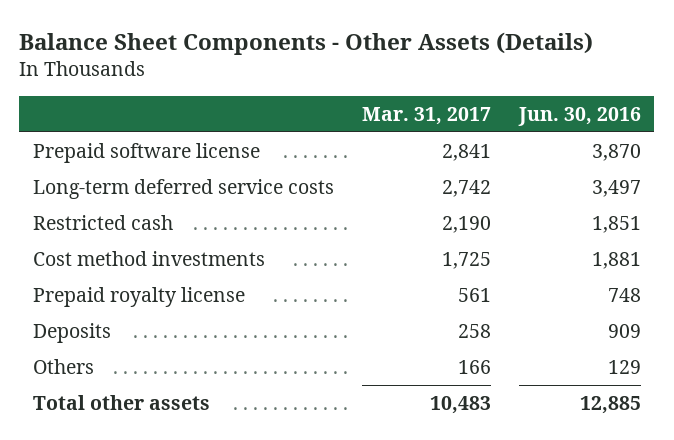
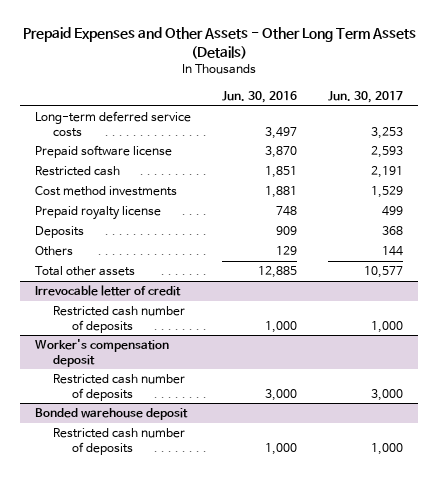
[19,31,594,55] Balance Sheet Components - Other Assets (Details) -> [22,27,416,60] Prepaid Expenses and Other Assets - Other Long Term Assets (Details)
[361,106,491,125] Mar. 31, 2017 -> none
none -> [327,90,403,103] Jun. 30, 2017
[33,142,261,163] Prepaid software license -> [35,145,173,159] Prepaid software license
none -> [35,285,182,297] Irrevocable letter of credit
none -> [53,306,186,333] Restricted cash number of deposits
none -> [35,339,170,367] Worker's compensation deposit
none -> [53,374,186,401] Restricted cash number of deposits
none -> [35,408,189,421] Bonded warehouse deposit
none -> [53,428,186,455] Restricted cash number of deposits

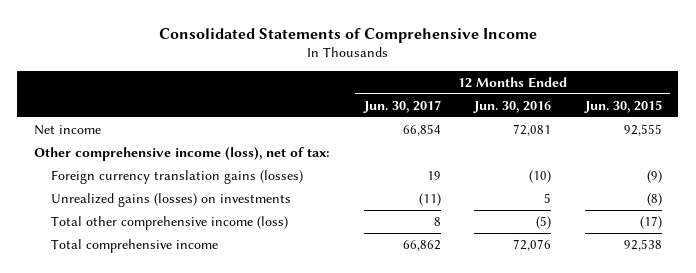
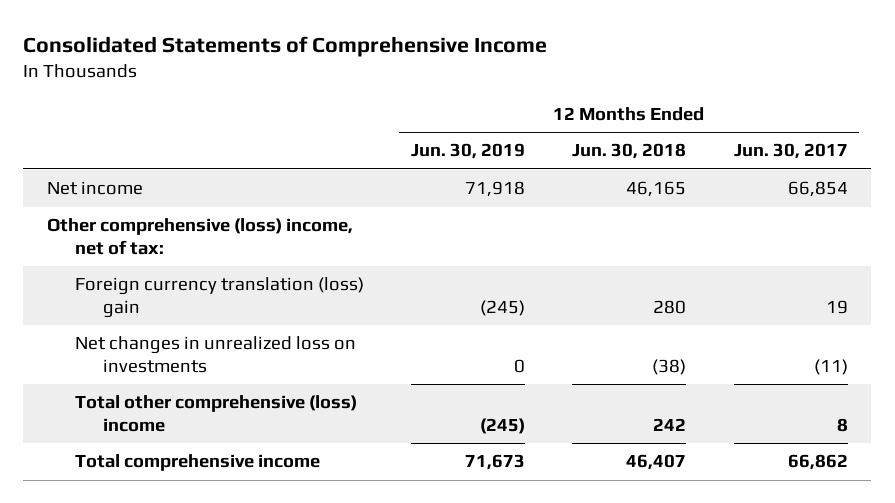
[473,100,552,113] Jun. 30, 2016 -> none
[583,99,662,113] Jun. 30, 2015 -> none
none -> [411,143,526,160] Jun. 30, 2019
none -> [572,143,687,160] Jun. 30, 2018
[34,146,331,161] Other comprehensive income (loss), net of tax: -> [46,218,353,255] Other comprehensive (loss) income, net of tax:
[51,169,304,184] Foreign currency translation gains (losses) -> [75,277,365,318] Foreign currency translation (loss) gain
[51,192,292,207] Unrealized gains (losses) on investments -> [75,336,357,373] Net changes in unrealized loss on investments
[51,215,289,230] Total other comprehensive income (loss) -> [75,395,358,432] Total other comprehensive (loss) income

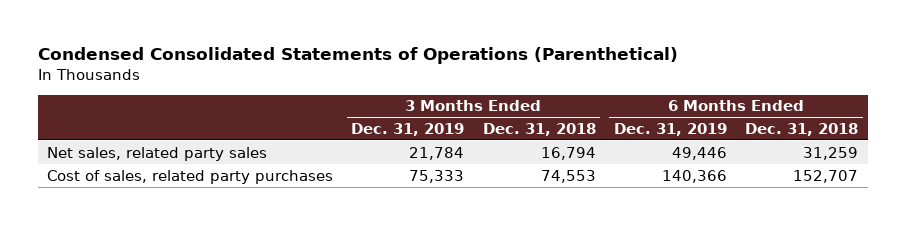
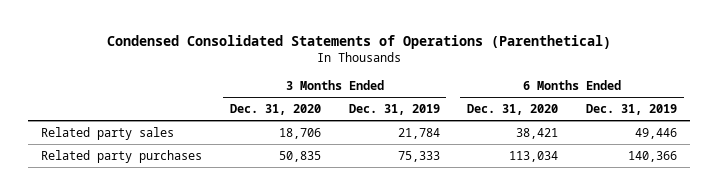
[482,122,596,136] Dec. 31, 2018 -> none
[745,122,859,136] Dec. 31, 2018 -> none
none -> [230,103,322,115] Dec. 31, 2020
none -> [467,103,559,115] Dec. 31, 2020
[46,146,267,161] Net sales, related party sales -> [41,126,175,140] Related party sales
[46,169,333,184] Cost of sales, related party purchases -> [41,149,203,163] Related party purchases

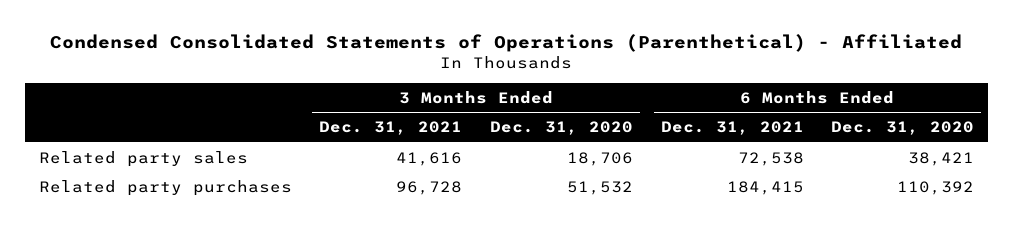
[107,35,612,50] Condensed Consolidated Statements of Operations (Parenthetical) -> [50,34,963,53] Condensed Consolidated Statements of Operations (Parenthetical) - Affiliated
[348,103,440,115] Dec. 31, 2019 -> none
[585,103,677,115] Dec. 31, 2019 -> none
none -> [319,121,463,136] Dec. 31, 2021
none -> [660,121,804,136] Dec. 31, 2021
[279,150,322,162] 50,835 -> [566,180,633,195] 51,532
[509,150,559,162] 113,034 -> [897,180,975,195] 110,392

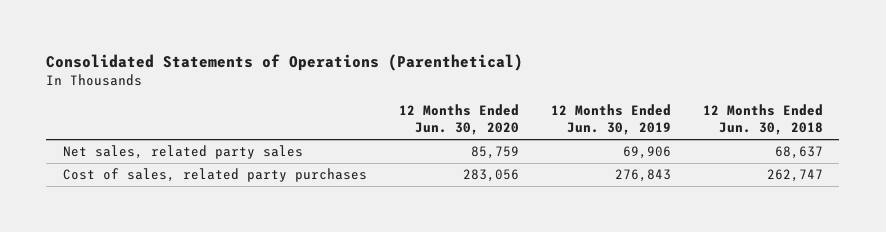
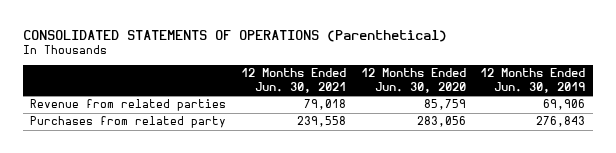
[46,54,524,72] Consolidated Statements of Operations (Parenthetical) -> [22,29,447,42] CONSOLIDATED STATEMENTS OF OPERATIONS (Parenthetical)
[703,104,824,136] 12 Months Ended Jun. 30, 2018 -> none
none -> [240,68,346,94] 12 Months Ended Jun. 30, 2021
[62,145,303,160] Net sales, related party sales -> [30,99,227,112] Revenue from related parties
[62,168,367,183] Cost of sales, related party purchases -> [30,116,227,129] Purchases from related party

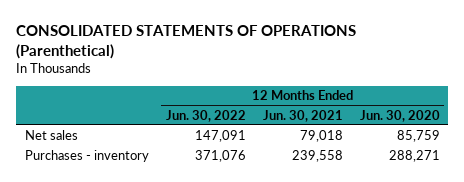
[480,68,586,94] 12 Months Ended Jun. 30, 2019 -> none
none -> [165,109,246,122] Jun. 30, 2022
[30,99,227,112] Revenue from related parties -> [24,130,78,141] Net sales
[30,116,227,129] Purchases from related party -> [24,150,149,163] Purchases - inventory
[416,116,466,128] 283,056 -> [388,150,440,163] 288,271

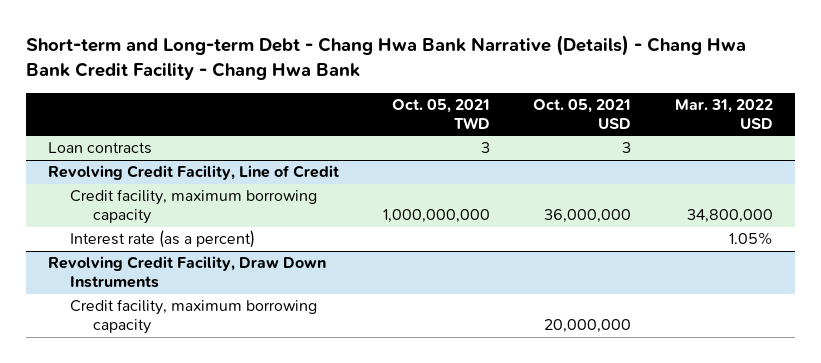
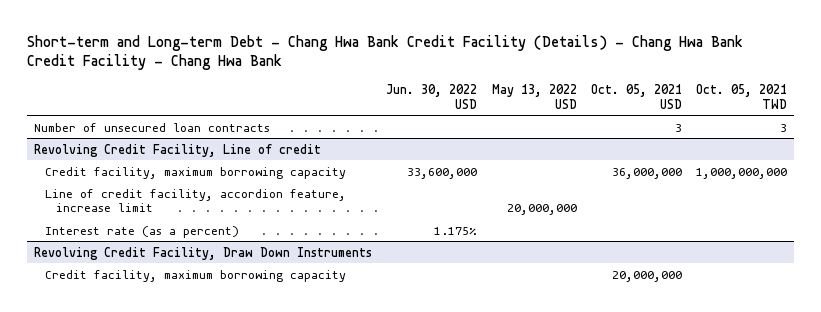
[26,35,747,81] Short-term and Long-term Debt - Chang Hwa Bank Narrative (Details) - Chang Hwa Bank Credit Facility - Chang Hwa Bank -> [27,34,744,70] Short-term and Long-term Debt - Chang Hwa Bank Credit Facility (Details) - Chang Hwa Bank Credit Facility - Chang Hwa Bank
[675,99,774,129] Mar. 31, 2022 USD -> none
none -> [386,83,478,109] Jun. 30, 2022 USD
none -> [491,83,577,109] May 13, 2022 USD
[48,142,153,155] Loan contracts -> none
none -> [34,122,271,132] Number of unsecured loan contracts
[48,165,340,181] Revolving Credit Facility, Line of Credit -> [34,143,322,157] Revolving Credit Facility, Line of credit
none -> [45,188,347,213] Line of credit facility, accordion feature, increase limit

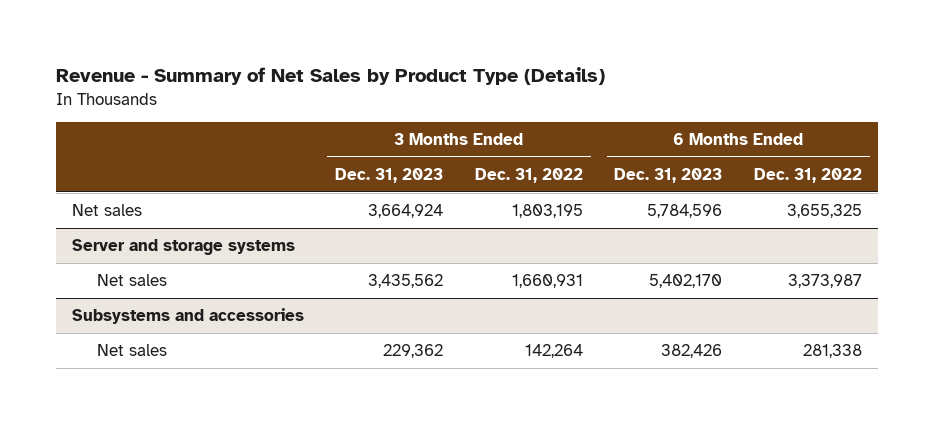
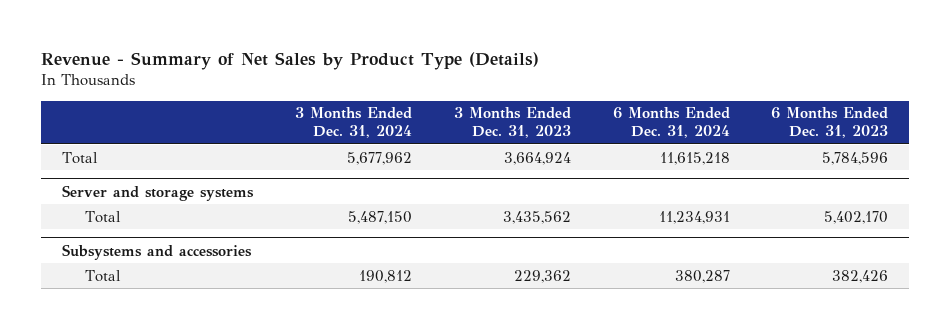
[474,167,583,183] Dec. 31, 2022 -> none
[754,167,863,183] Dec. 31, 2022 -> none
none -> [295,107,413,139] 3 Months Ended Dec. 31, 2024
none -> [612,107,730,139] 6 Months Ended Dec. 31, 2024
[71,204,142,217] Net sales -> [62,151,99,164] Total
[97,274,168,287] Net sales -> [85,210,122,223] Total
[97,344,168,357] Net sales -> [85,269,122,282] Total

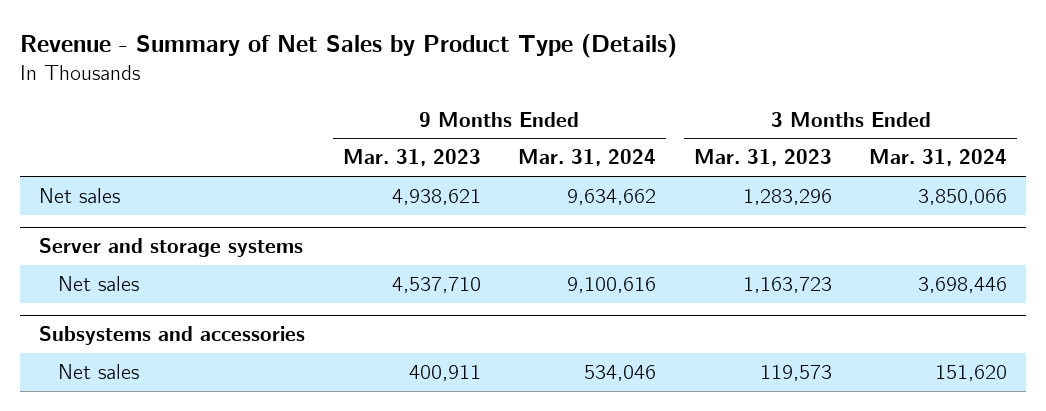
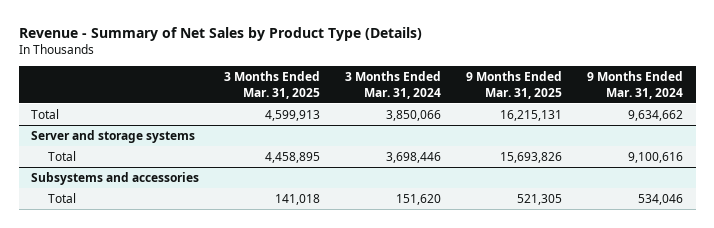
[342,149,481,167] Mar. 31, 2023 -> none
[693,149,832,167] Mar. 31, 2023 -> none
none -> [224,70,321,99] 3 Months Ended Mar. 31, 2025
none -> [466,70,563,99] 9 Months Ended Mar. 31, 2025
[38,188,120,204] Net sales -> [31,108,60,119] Total
[57,276,139,292] Net sales -> [48,150,77,161] Total
[57,364,139,380] Net sales -> [48,192,77,203] Total

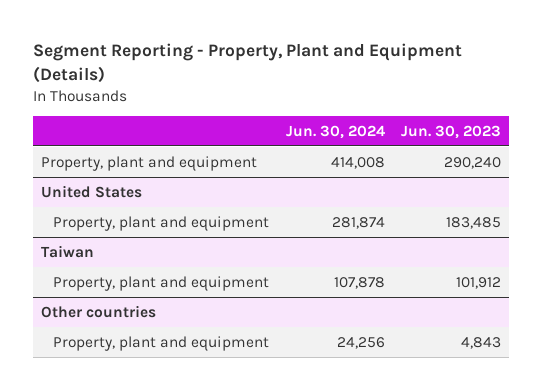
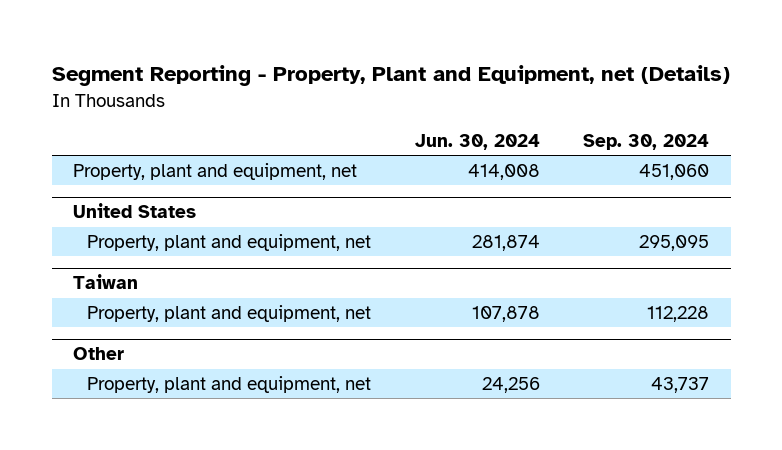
[32,43,462,84] Segment Reporting - Property, Plant and Equipment (Details) -> [51,65,730,87] Segment Reporting - Property, Plant and Equipment, net (Details)
[400,124,501,139] Jun. 30, 2023 -> none
none -> [582,134,709,151] Sep. 30, 2024
[40,155,257,171] Property, plant and equipment -> [73,163,358,181] Property, plant and equipment, net
[53,215,270,231] Property, plant and equipment -> [87,234,372,252] Property, plant and equipment, net
[53,275,270,291] Property, plant and equipment -> [87,305,372,323] Property, plant and equipment, net
[40,304,156,318] Other countries -> [73,347,125,361] Other
[53,335,270,351] Property, plant and equipment -> [87,376,372,394] Property, plant and equipment, net

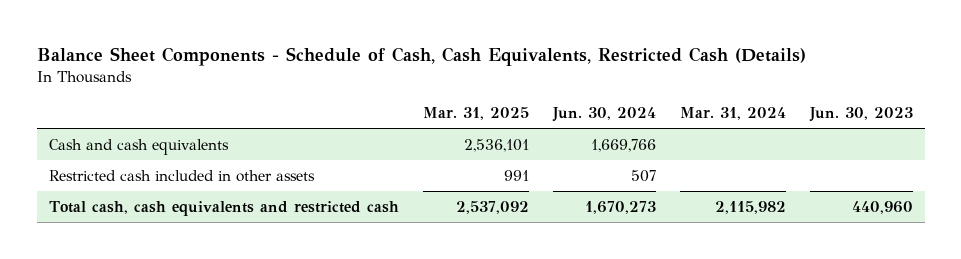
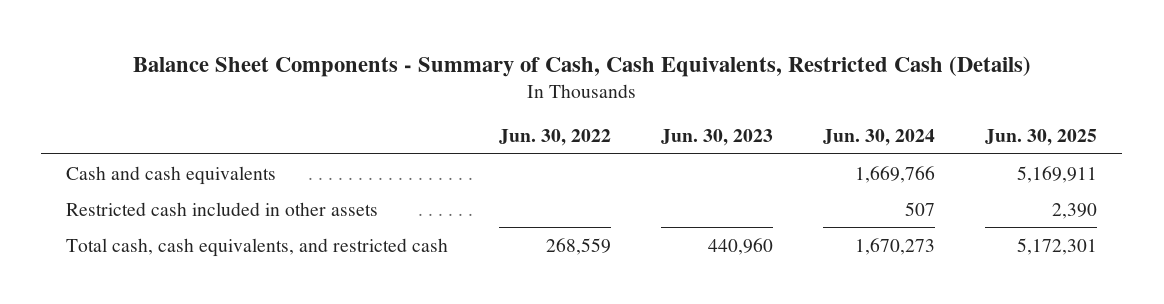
[36,46,806,66] Balance Sheet Components - Schedule of Cash, Cash Equivalents, Restricted Cash (Details) -> [132,55,1031,77] Balance Sheet Components - Summary of Cash, Cash Equivalents, Restricted Cash (Details)
[422,107,529,121] Mar. 31, 2025 -> none
[679,107,786,121] Mar. 31, 2024 -> none
none -> [498,129,611,147] Jun. 30, 2022
none -> [985,129,1098,147] Jun. 30, 2025
[48,200,399,216] Total cash, cash equivalents and restricted cash -> [66,237,449,257] Total cash, cash equivalents, and restricted cash

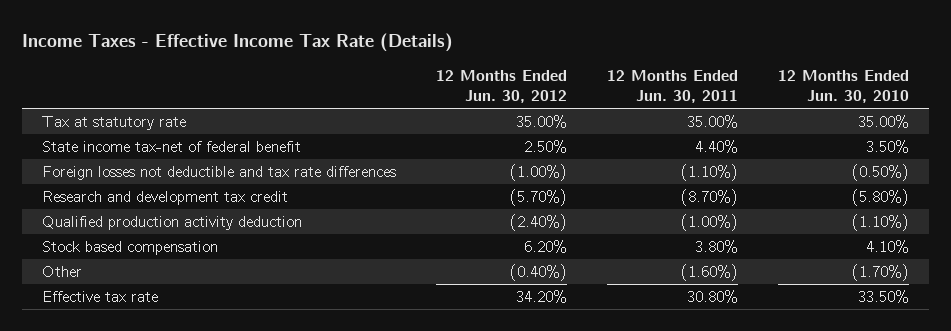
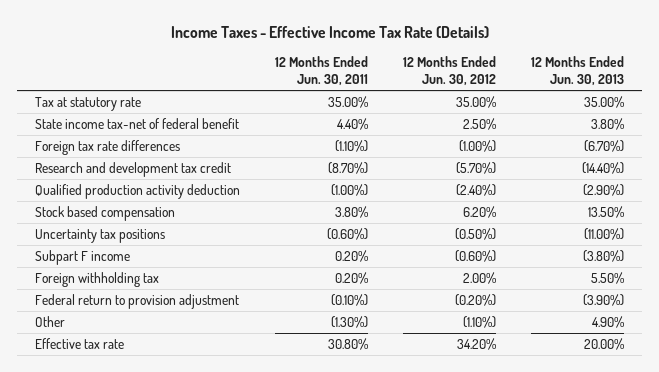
[778,69,910,103] 12 Months Ended Jun. 30, 2010 -> none
none -> [531,56,625,87] 12 Months Ended Jun. 30, 2013
[42,166,397,181] Foreign losses not deductible and tax rate differences -> [34,139,180,155] Foreign tax rate differences
none -> [34,228,165,243] Uncertainty tax positions
none -> [34,249,130,265] Subpart F income
none -> [34,271,159,287] Foreign withholding tax
none -> [34,293,239,309] Federal return to provision adjustment
[510,264,568,282] (0.40%) -> [463,315,497,328] (1.10%)
[681,264,739,282] (1.60%) -> [330,315,368,328] (1.30%)

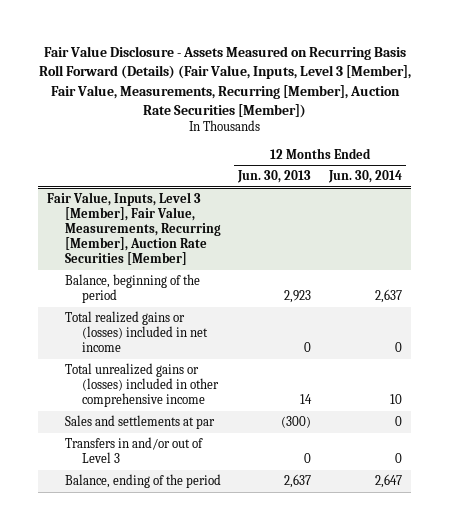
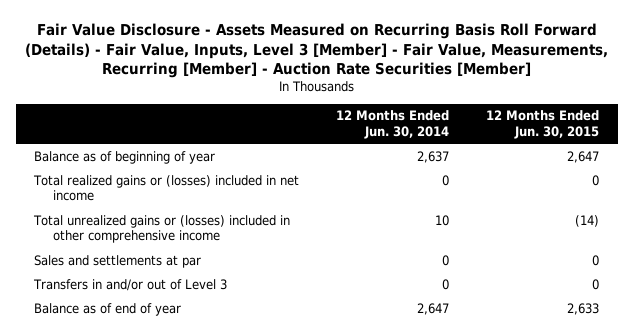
[38,46,411,118] Fair Value Disclosure - Assets Measured on Recurring Basis Roll Forward (Details) (Fair Value, Inputs, Level 3 [Member], Fair Value, Measurements, Recurring [Member], Auction Rate Securities [Member]) -> [24,23,608,79] Fair Value Disclosure - Assets Measured on Recurring Basis Roll Forward (Details) - Fair Value, Inputs, Level 3 [Member] - Fair Value, Measurements, Recurring [Member] - Auction Rate Securities [Member]
[237,170,312,184] Jun. 30, 2013 -> none
none -> [486,110,600,139] 12 Months Ended Jun. 30, 2015
[47,192,221,266] Fair Value, Inputs, Level 3 [Member], Fair Value, Measurements, Recurring [Member], Auction Rate Securities [Member] -> none
[64,274,200,304] Balance, beginning of the period -> [34,150,216,164] Balance as of beginning of year
[64,474,221,489] Balance, ending of the period -> [34,302,182,316] Balance as of end of year

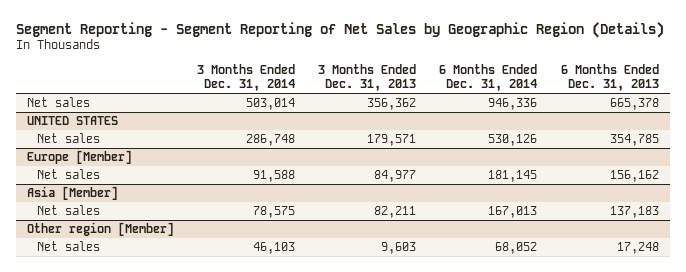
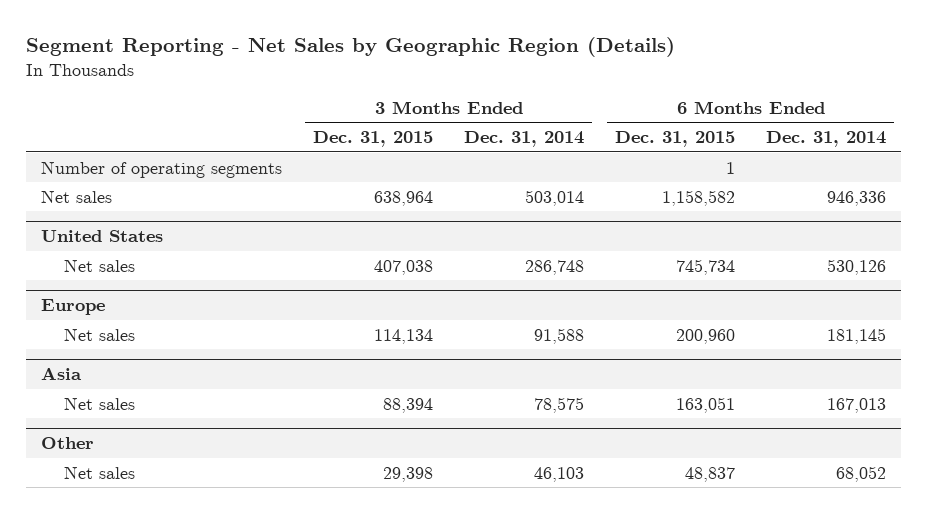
[15,21,664,38] Segment Reporting - Segment Reporting of Net Sales by Geographic Region (Details) -> [25,37,675,58] Segment Reporting - Net Sales by Geographic Region (Details)
[318,64,417,92] 3 Months Ended Dec. 31, 2013 -> none
[560,64,659,92] 6 Months Ended Dec. 31, 2013 -> none
none -> [313,130,434,147] Dec. 31, 2015
none -> [615,130,736,147] Dec. 31, 2015
none -> [41,160,283,178] Number of operating segments
[27,116,119,126] UNITED STATES -> [41,230,164,243] United States
[27,150,133,165] Europe [Member] -> [41,299,106,316] Europe
[27,186,119,201] Asia [Member] -> [41,367,83,381] Asia
[27,222,175,237] Other region [Member] -> [41,437,95,450] Other

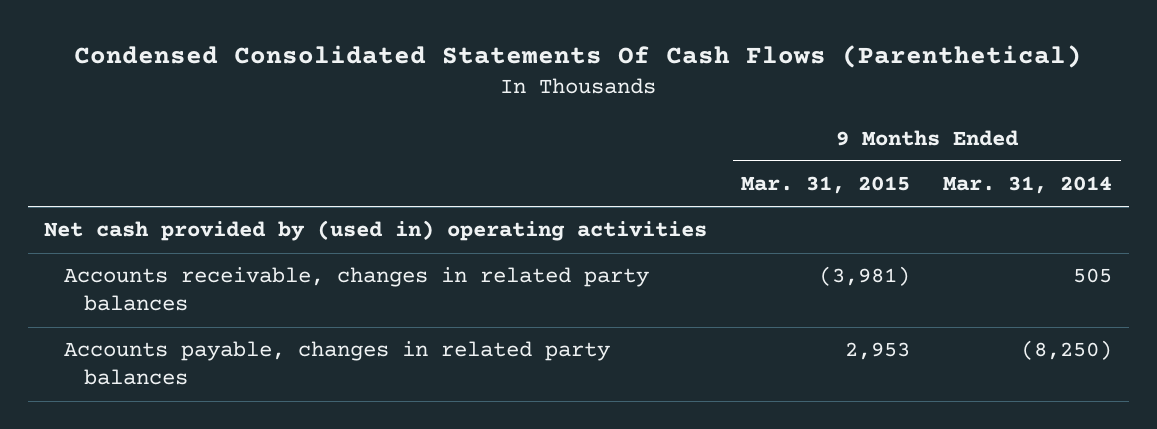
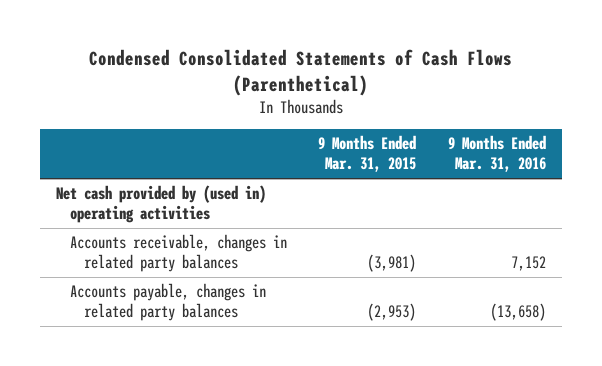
[74,44,1083,68] Condensed Consolidated Statements Of Cash Flows (Parenthetical) -> [88,49,512,96] Condensed Consolidated Statements of Cash Flows (Parenthetical)
[943,176,1113,195] Mar. 31, 2014 -> none
none -> [448,135,547,173] 9 Months Ended Mar. 31, 2016
[844,342,910,361] 2,953 -> [367,303,417,322] (2,953)

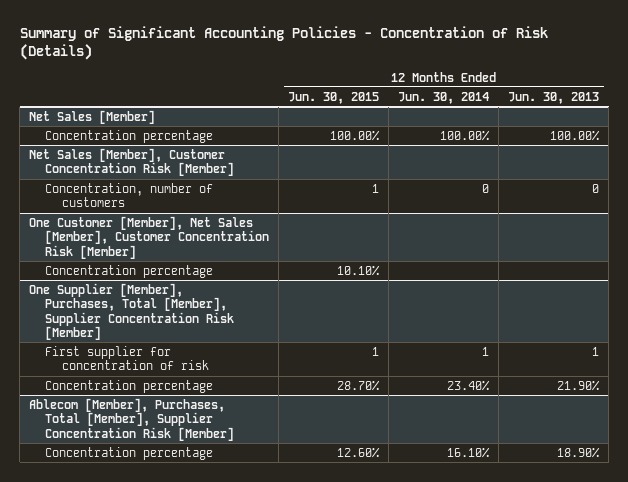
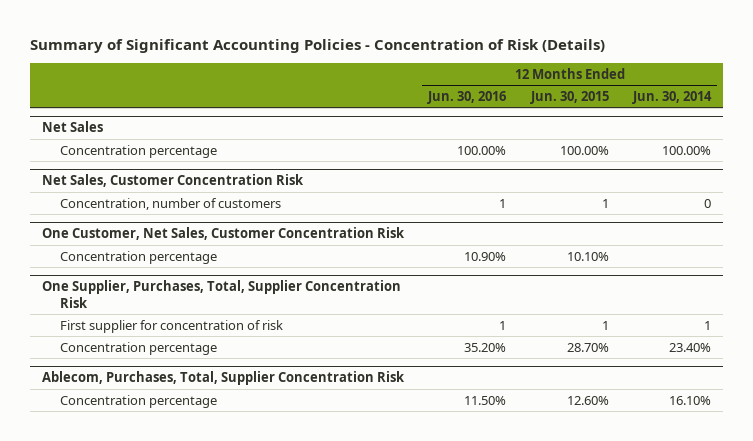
[508,91,600,104] Jun. 30, 2013 -> none
none -> [427,90,507,104] Jun. 30, 2016
[28,109,155,124] Net Sales [Member] -> [41,121,103,133] Net Sales
[28,147,235,177] Net Sales [Member], Customer Concentration Risk [Member] -> [41,174,304,188] Net Sales, Customer Concentration Risk
[28,215,270,259] One Customer [Member], Net Sales [Member], Customer Concentration Risk [Member] -> [41,227,405,241] One Customer, Net Sales, Customer Concentration Risk
[28,282,235,341] One Supplier [Member], Purchases, Total [Member], Supplier Concentration Risk [Member] -> [41,280,401,309] One Supplier, Purchases, Total, Supplier Concentration Risk
[28,397,235,441] Ablecom [Member], Purchases, Total [Member], Supplier Concentration Risk [Member] -> [41,371,405,386] Ablecom, Purchases, Total, Supplier Concentration Risk

